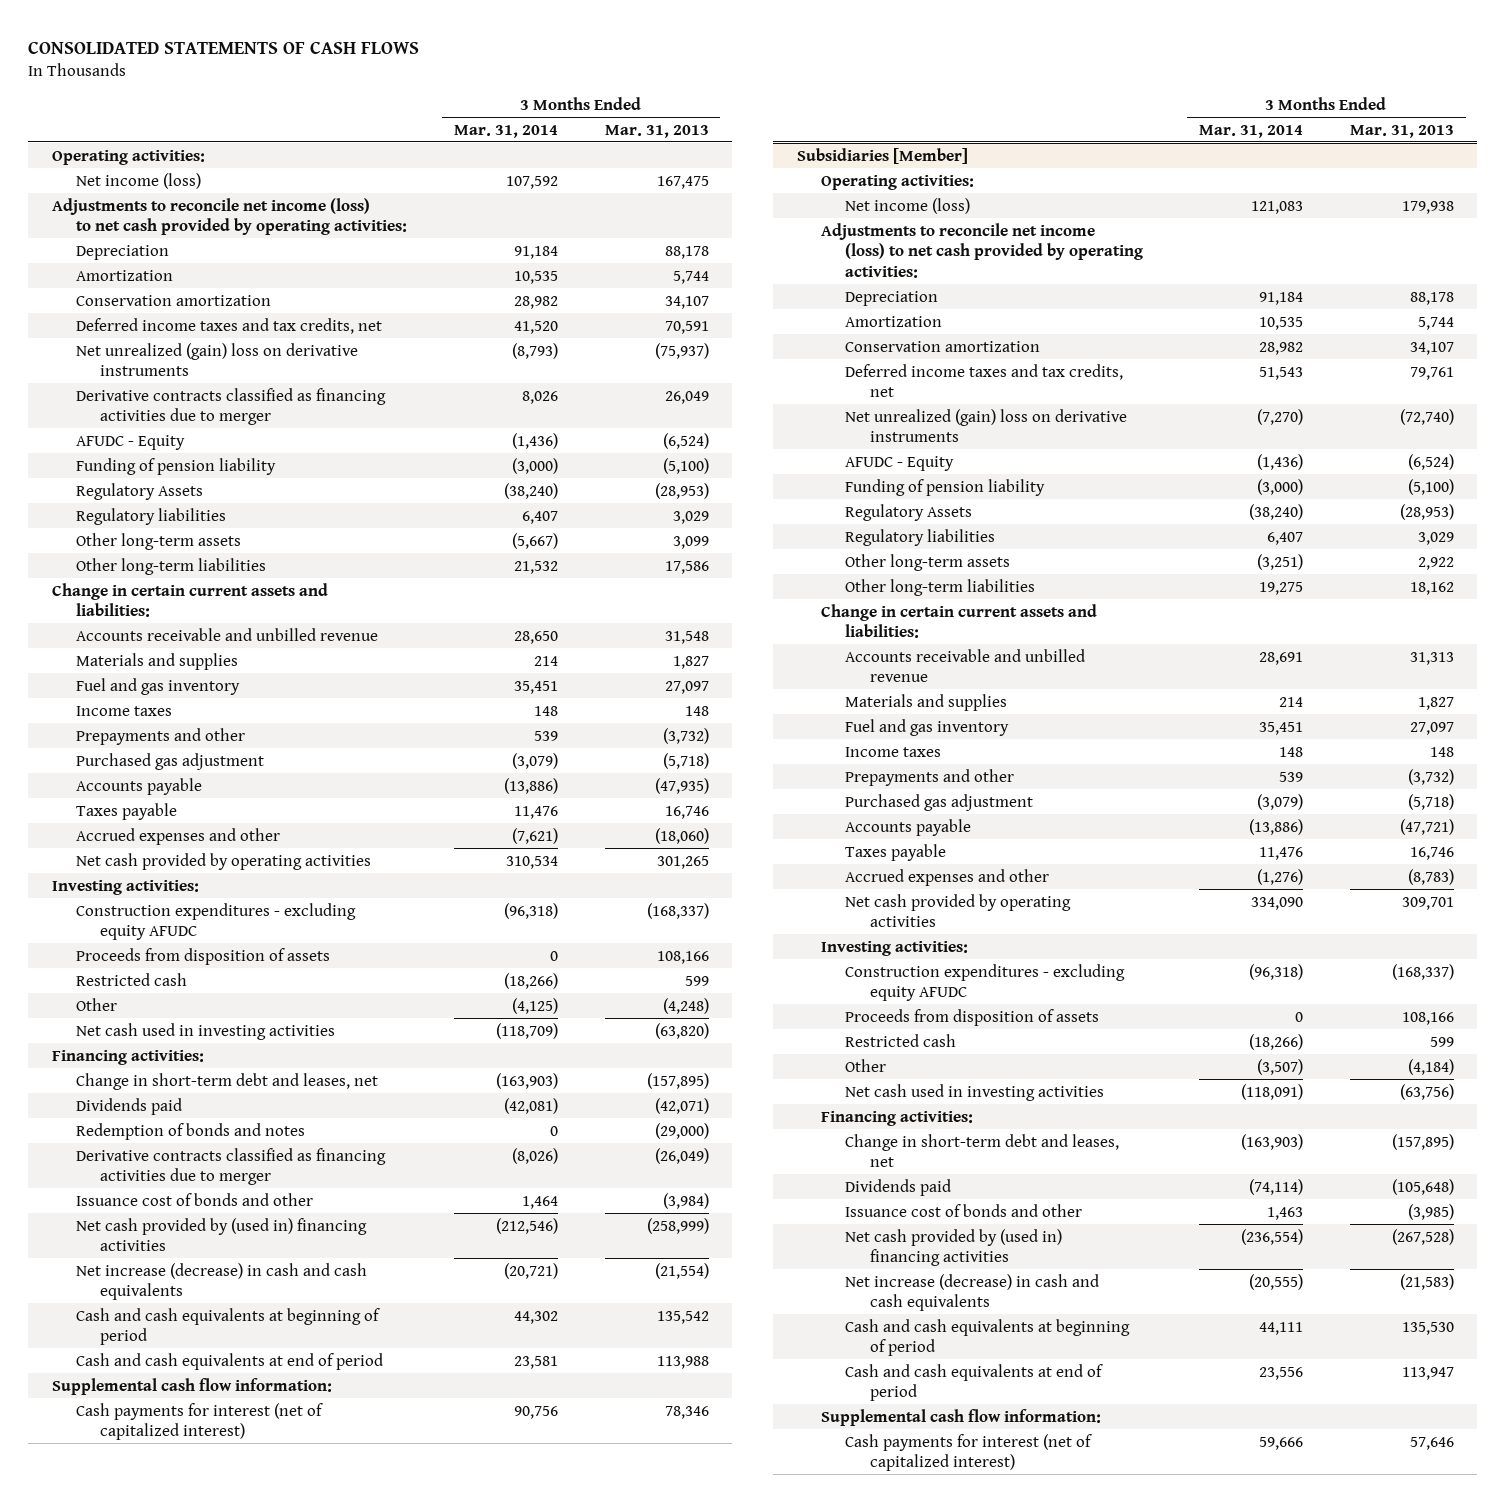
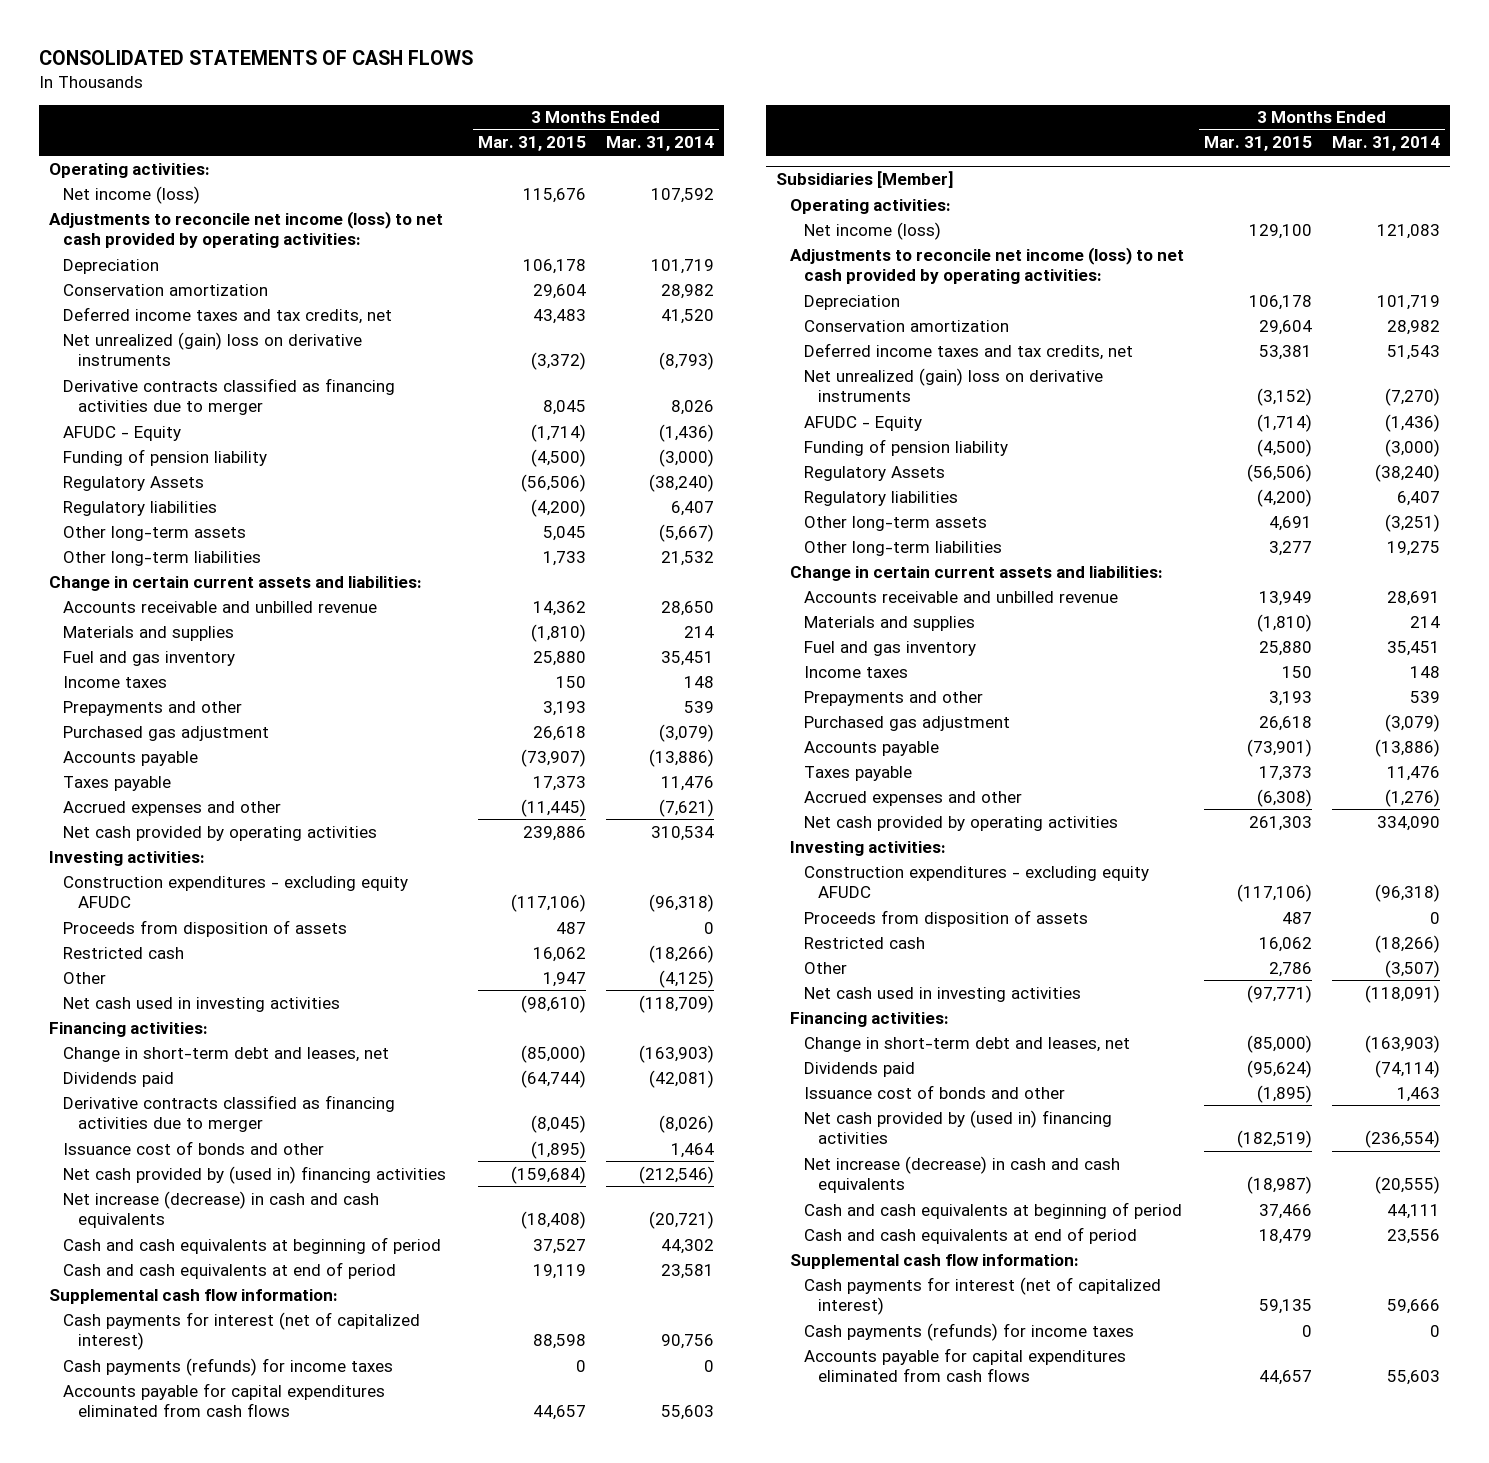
[604,124,709,138] Mar. 31, 2013 -> none
none -> [477,136,586,152] Mar. 31, 2015
[75,269,173,281] Amortization -> none
[513,245,558,259] 91,184 -> [650,258,714,274] 101,719
[75,1122,305,1140] Redemption of bonds and notes -> none
none -> [63,1357,394,1376] Cash payments (refunds) for income taxes
none -> [63,1382,386,1418] Accounts payable for capital expenditures eliminated from cash flows
[845,315,943,327] Amortization -> none
[1259,291,1304,305] 91,184 -> [1377,294,1441,310] 101,719
none -> [804,1322,1135,1341] Cash payments (refunds) for income taxes
none -> [804,1347,1127,1383] Accounts payable for capital expenditures eliminated from cash flows

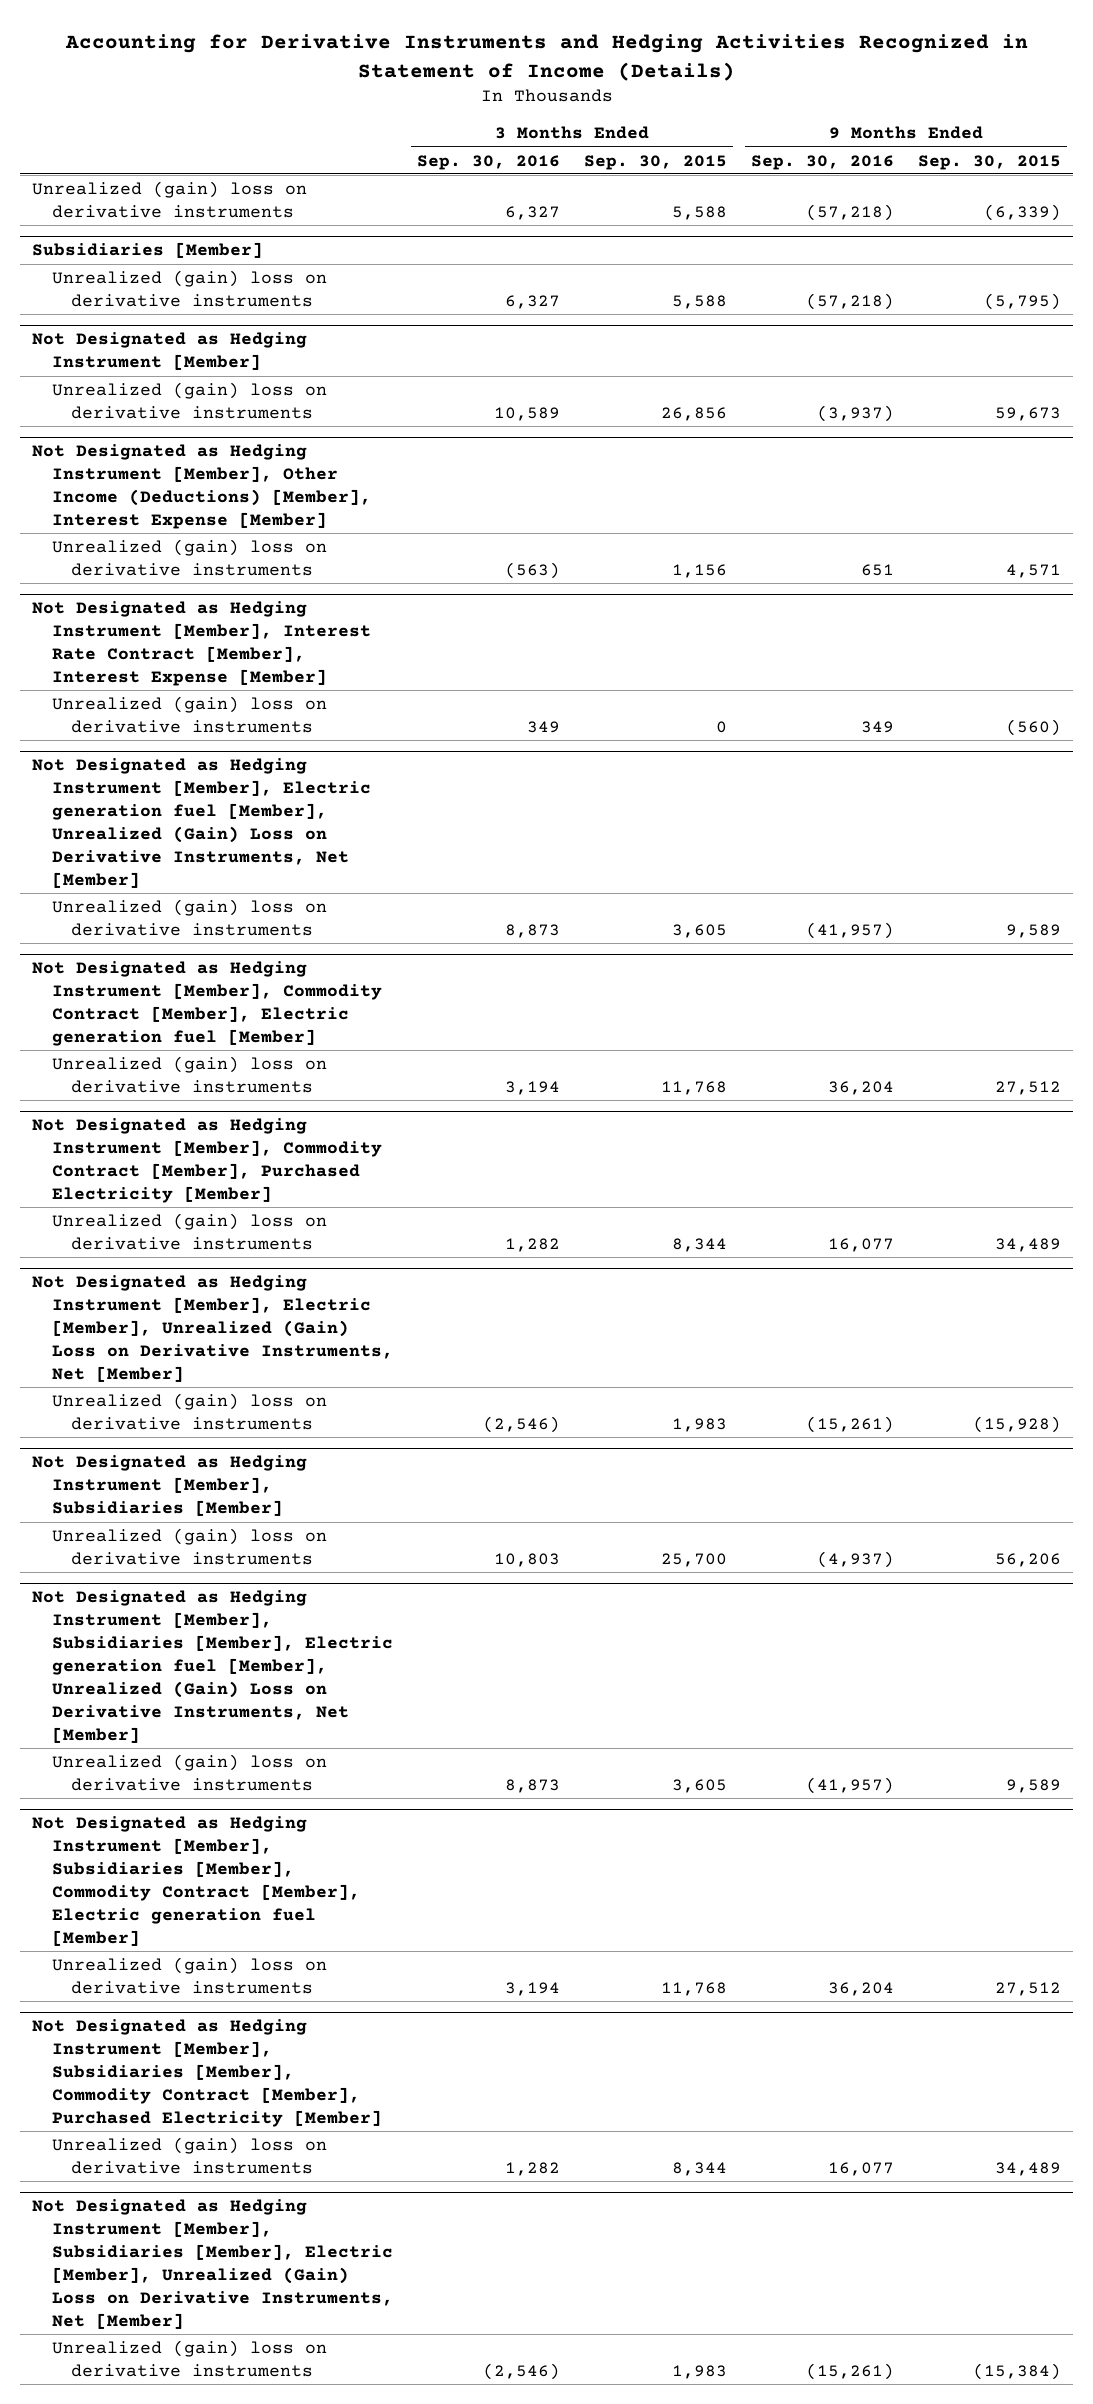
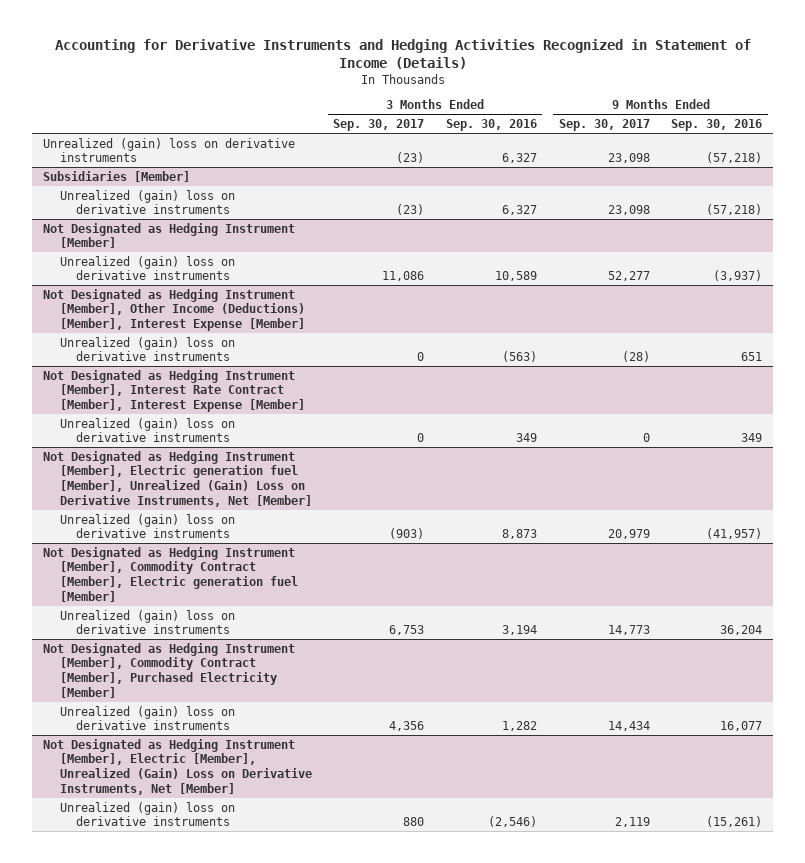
[584,154,728,170] Sep. 30, 2015 -> none
[918,154,1062,170] Sep. 30, 2015 -> none
none -> [333,119,425,132] Sep. 30, 2017
none -> [558,119,650,132] Sep. 30, 2017
[32,1455,308,1517] Not Designated as Hedging Instrument [Member], Subsidiaries [Member] -> none
[51,1527,327,1565] Unrealized (gain) loss on derivative instruments -> none
[32,1590,393,1743] Not Designated as Hedging Instrument [Member], Subsidiaries [Member], Electric generation fuel [Member], Unrealized (Gain) Loss on Derivative Instruments, Net [Member] -> none
[51,1753,327,1791] Unrealized (gain) loss on derivative instruments -> none
[32,1816,360,1946] Not Designated as Hedging Instrument [Member], Subsidiaries [Member], Commodity Contract [Member], Electric generation fuel [Member] -> none
[51,1956,327,1994] Unrealized (gain) loss on derivative instruments -> none
[32,2019,382,2127] Not Designated as Hedging Instrument [Member], Subsidiaries [Member], Commodity Contract [Member], Purchased Electricity [Member] -> none
[51,2136,327,2174] Unrealized (gain) loss on derivative instruments -> none
[32,2199,393,2329] Not Designated as Hedging Instrument [Member], Subsidiaries [Member], Electric [Member], Unrealized (Gain) Loss on Derivative Instruments, Net [Member] -> none
[51,2339,327,2377] Unrealized (gain) loss on derivative instruments -> none

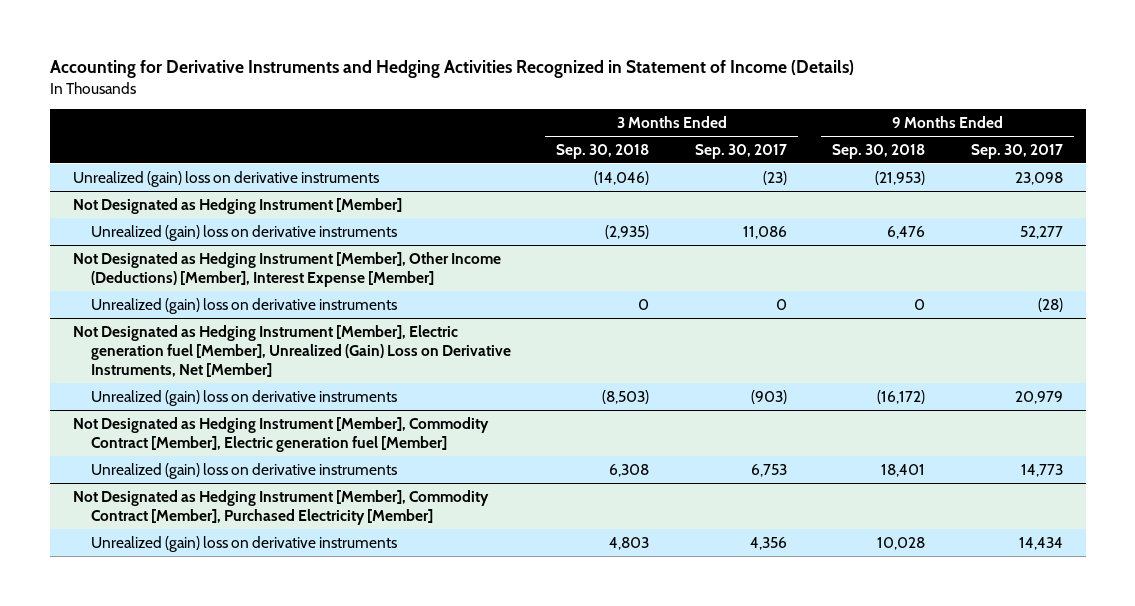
[446,119,538,132] Sep. 30, 2016 -> none
[671,119,763,132] Sep. 30, 2016 -> none
none -> [556,143,650,159] Sep. 30, 2018
none -> [832,143,926,159] Sep. 30, 2018
[42,170,190,182] Subsidiaries [Member] -> none
[59,189,235,215] Unrealized (gain) loss on derivative instruments -> none
[42,369,305,413] Not Designated as Hedging Instrument [Member], Interest Rate Contract [Member], Interest Expense [Member] -> none
[59,417,235,443] Unrealized (gain) loss on derivative instruments -> none
[42,738,312,795] Not Designated as Hedging Instrument [Member], Electric [Member], Unrealized (Gain) Loss on Derivative Instruments, Net [Member] -> none
[59,801,235,827] Unrealized (gain) loss on derivative instruments -> none

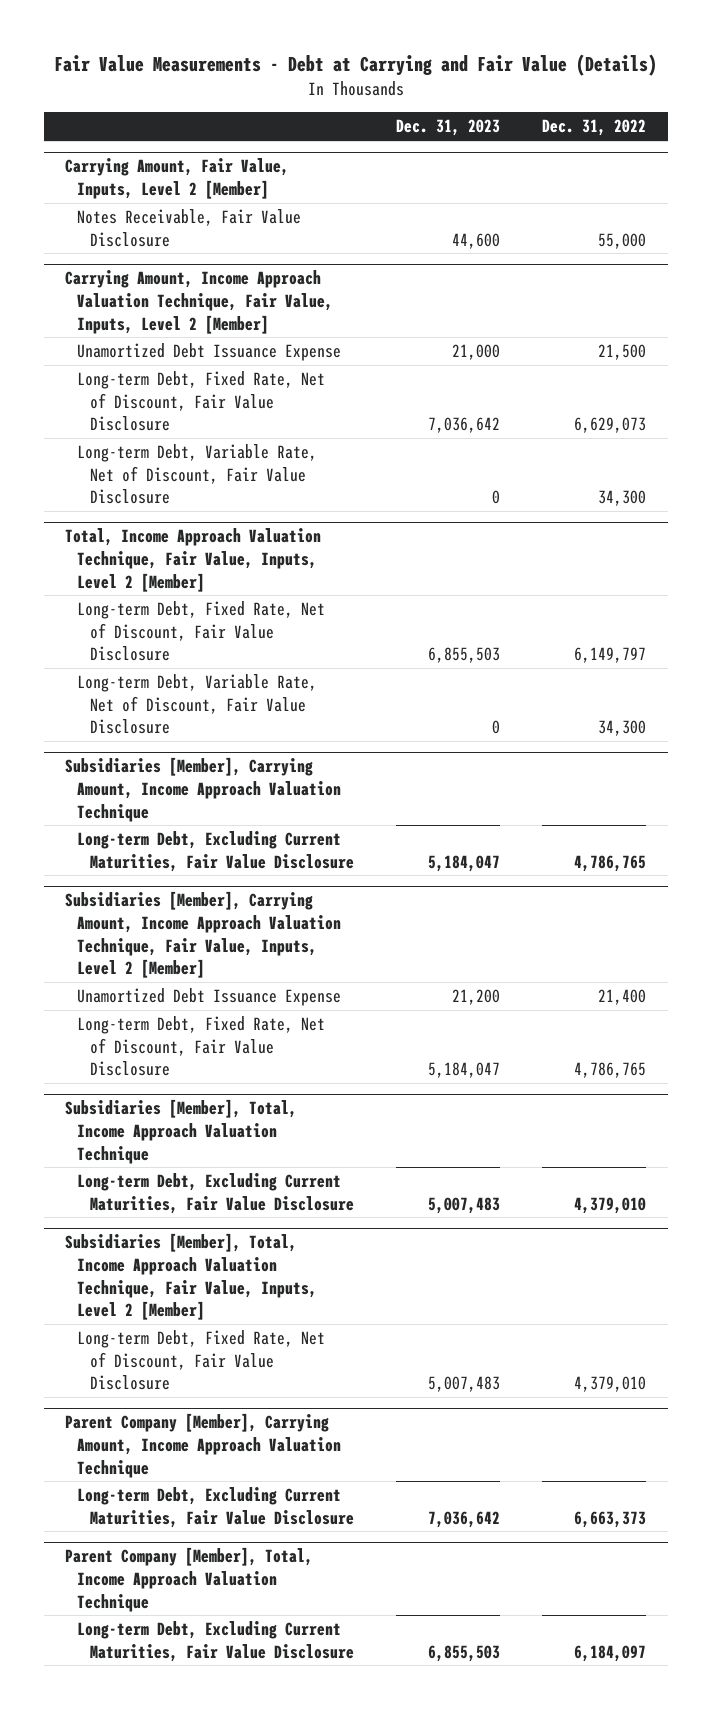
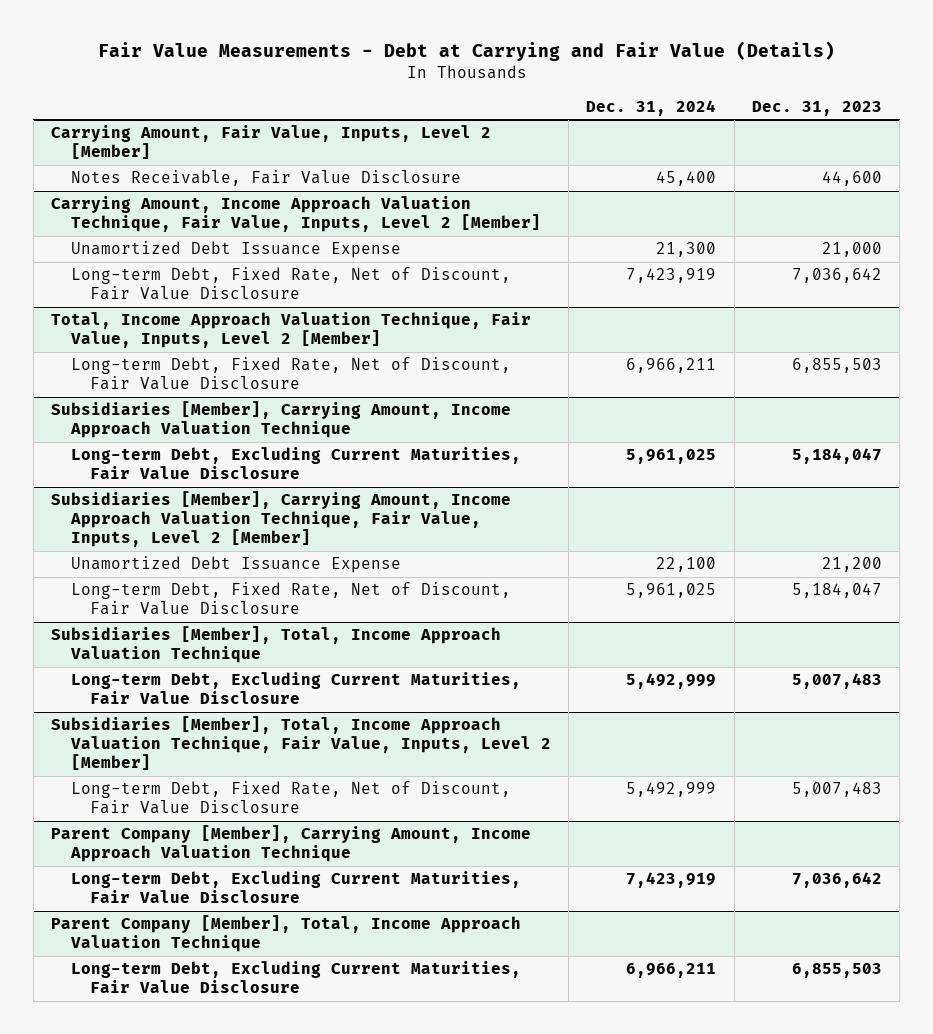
[542,119,647,137] Dec. 31, 2022 -> none
none -> [586,99,717,116] Dec. 31, 2024
[77,443,318,505] Long-term Debt, Variable Rate, Net of Discount, Fair Value Disclosure -> none
[77,673,318,735] Long-term Debt, Variable Rate, Net of Discount, Fair Value Disclosure -> none

